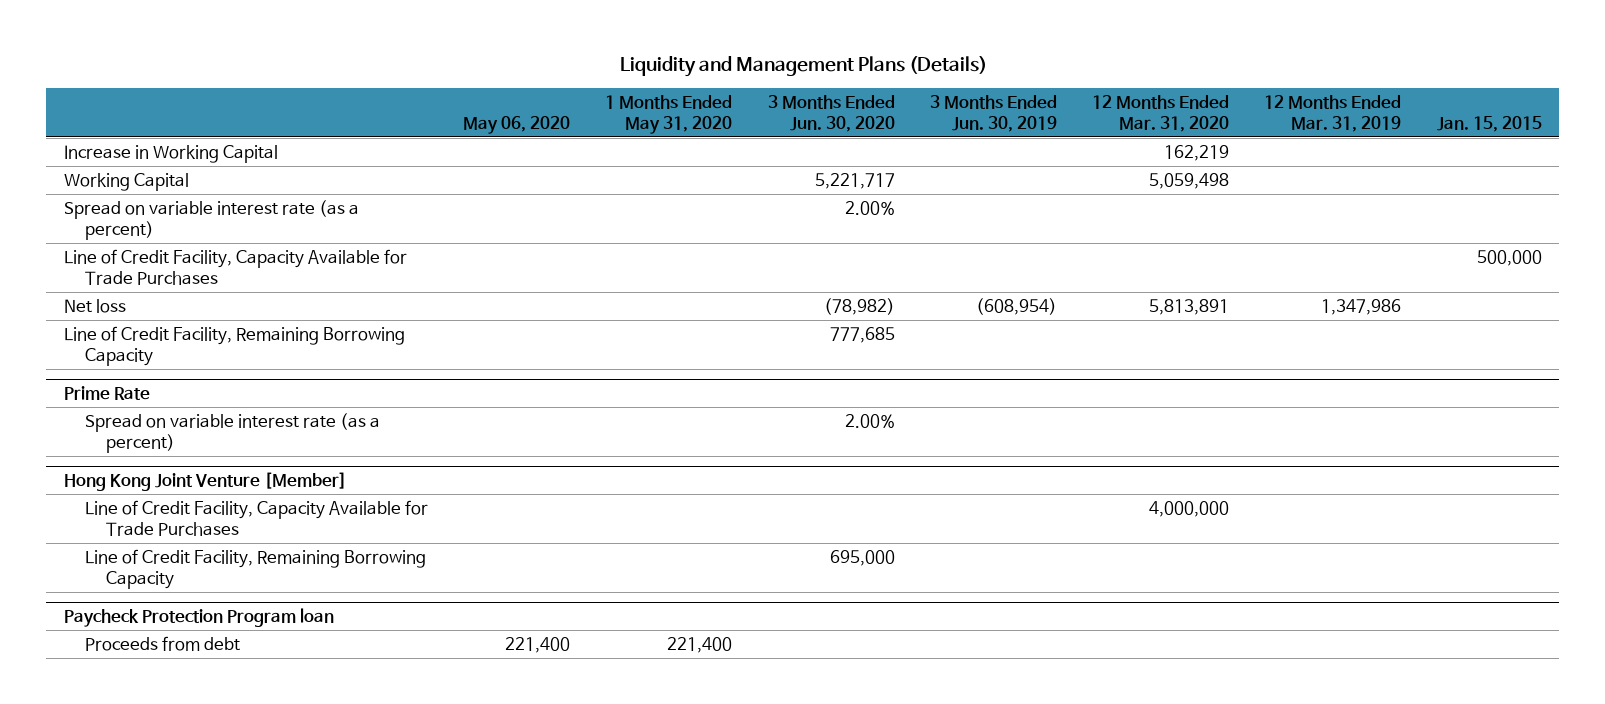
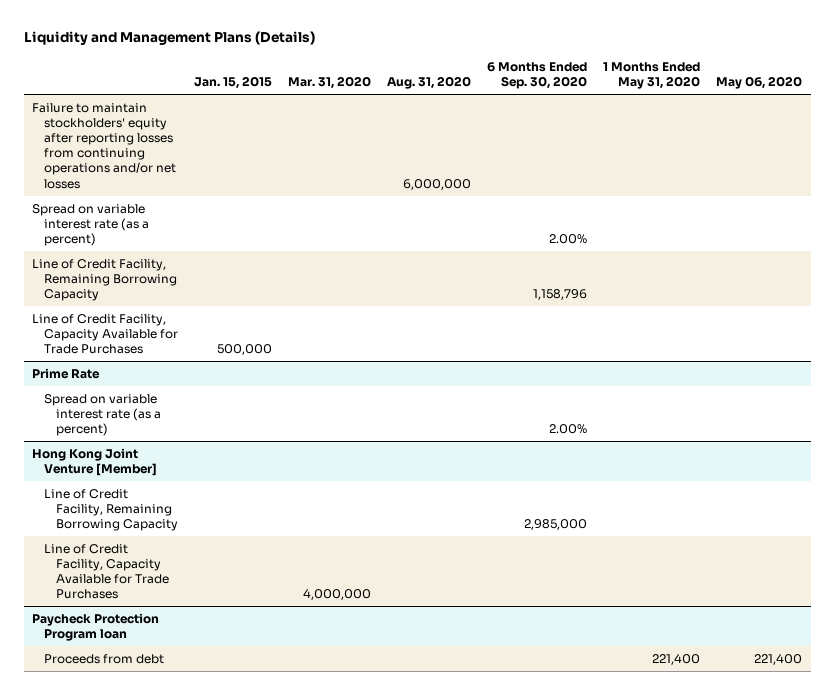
[767,94,895,132] 3 Months Ended Jun. 30, 2020 -> none
[929,94,1057,132] 3 Months Ended Jun. 30, 2019 -> none
[1092,94,1230,132] 12 Months Ended Mar. 31, 2020 -> none
[1264,94,1402,132] 12 Months Ended Mar. 31, 2019 -> none
none -> [288,76,372,90] Mar. 31, 2020
none -> [387,76,472,90] Aug. 31, 2020
none -> [487,61,588,90] 6 Months Ended Sep. 30, 2020
[63,144,278,163] Increase in Working Capital -> none
[63,172,189,191] Working Capital -> none
none -> [32,102,176,189] Failure to maintain stockholders' equity after reporting losses from continuing operations and/or net losses
[63,298,126,313] Net loss -> none
[63,248,407,285] Line of Credit Facility, Capacity Available for Trade Purchases -> [32,313,178,354] Line of Credit Facility, Capacity Available for Trade Purchases
[84,499,428,536] Line of Credit Facility, Capacity Available for Trade Purchases -> [43,543,169,600] Line of Credit Facility, Capacity Available for Trade Purchases

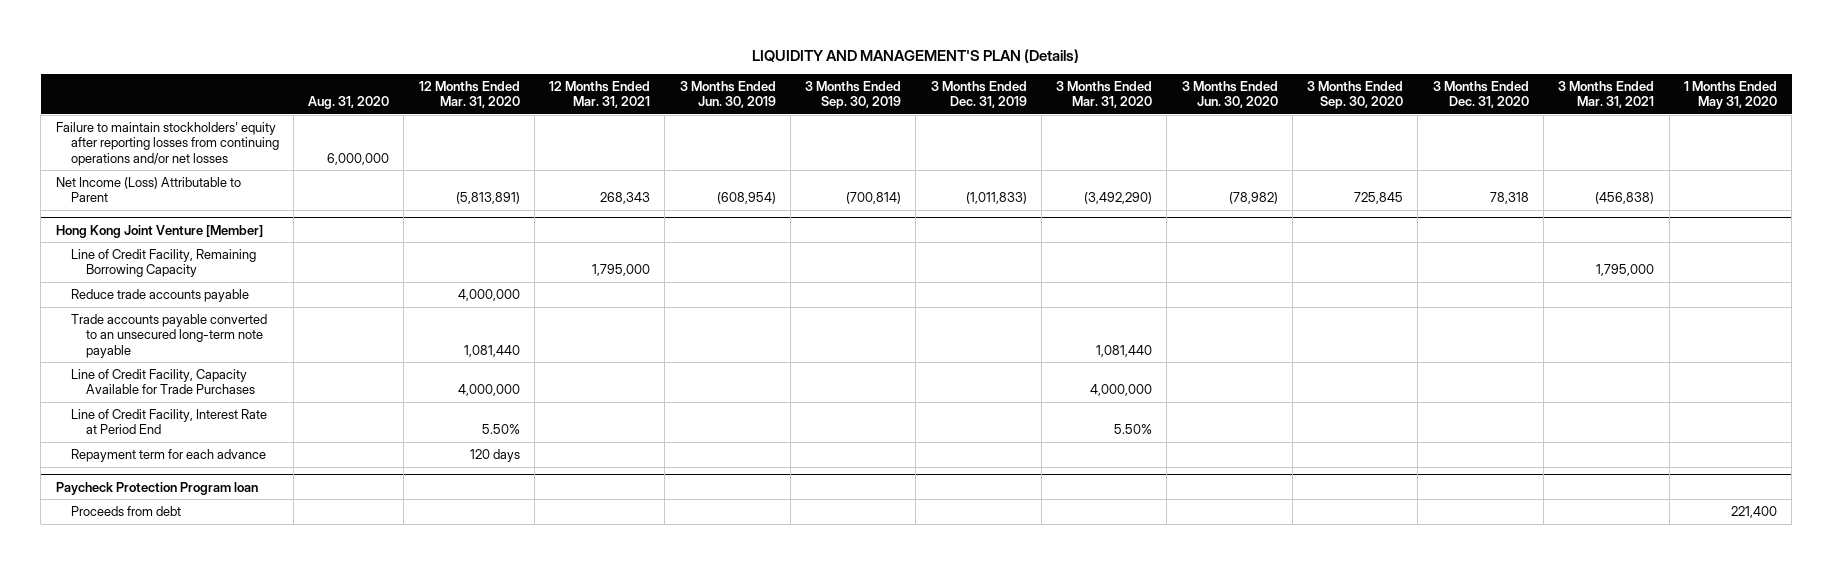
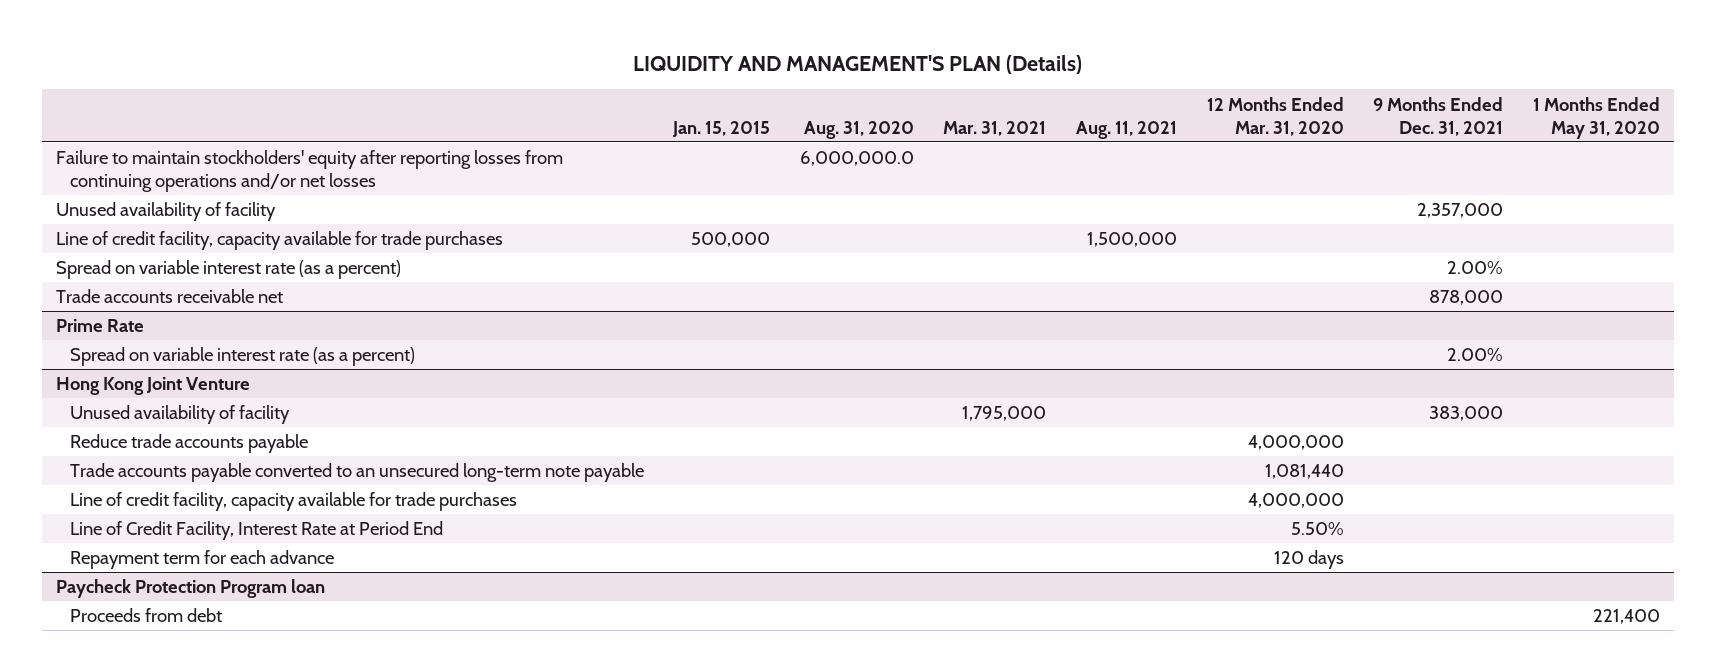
[549,80,651,109] 12 Months Ended Mar. 31, 2021 -> none
[679,80,776,109] 3 Months Ended Jun. 30, 2019 -> none
[805,80,902,110] 3 Months Ended Sep. 30, 2019 -> none
[930,80,1027,109] 3 Months Ended Dec. 31, 2019 -> none
[1056,80,1153,109] 3 Months Ended Mar. 31, 2020 -> none
[1181,80,1278,109] 3 Months Ended Jun. 30, 2020 -> none
[1307,80,1404,110] 3 Months Ended Sep. 30, 2020 -> none
[1432,80,1529,109] 3 Months Ended Dec. 31, 2020 -> none
[1558,80,1655,109] 3 Months Ended Mar. 31, 2021 -> none
none -> [672,120,771,137] Jan. 15, 2015
none -> [943,120,1047,136] Mar. 31, 2021
none -> [1075,120,1177,139] Aug. 11, 2021
none -> [1373,96,1504,136] 9 Months Ended Dec. 31, 2021
[55,177,241,203] Net Income (Loss) Attributable to Parent -> none
[327,152,390,165] 6,000,000 -> [799,151,914,167] 6,000,000.0
none -> [56,202,277,222] Unused availability of facility
none -> [56,231,504,251] Line of credit facility, capacity available for trade purchases
none -> [56,260,402,280] Spread on variable interest rate (as a percent)
none -> [56,289,284,304] Trade accounts receivable net
none -> [56,319,145,333] Prime Rate
none -> [69,347,415,367] Spread on variable interest rate (as a percent)
[55,224,263,238] Hong Kong Joint Venture [Member] -> [56,377,251,396] Hong Kong Joint Venture
[70,249,256,278] Line of Credit Facility, Remaining Borrowing Capacity -> [69,405,290,425] Unused availability of facility
[70,369,255,395] Line of Credit Facility, Capacity Available for Trade Purchases -> [69,492,517,512] Line of credit facility, capacity available for trade purchases

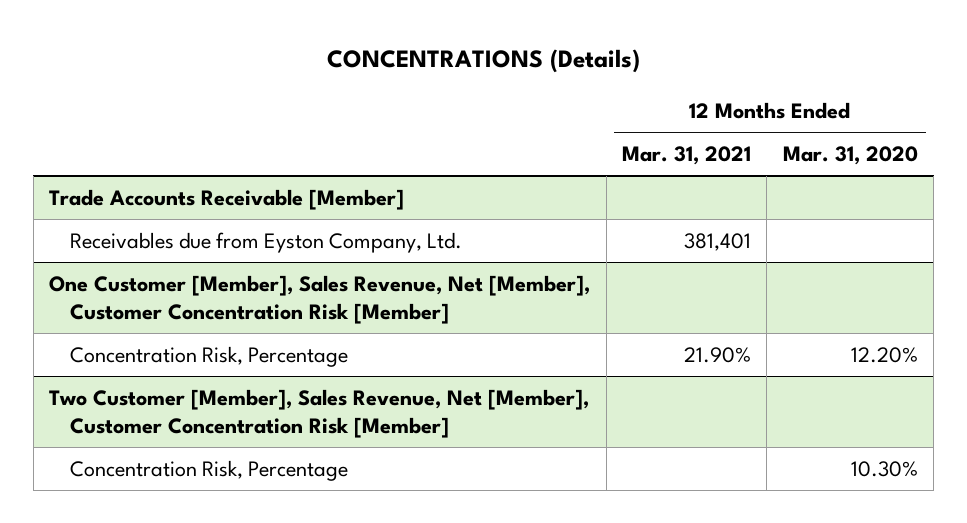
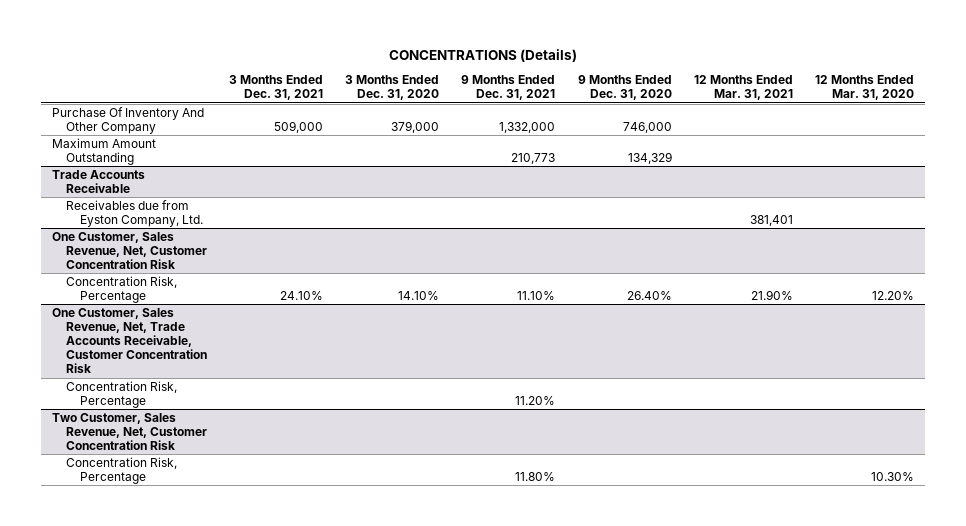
none -> [229,75,324,101] 3 Months Ended Dec. 31, 2021
none -> [345,75,440,101] 3 Months Ended Dec. 31, 2020
none -> [461,75,556,101] 9 Months Ended Dec. 31, 2021
none -> [577,75,672,101] 9 Months Ended Dec. 31, 2020
none -> [52,106,205,135] Purchase Of Inventory And Other Company
none -> [52,137,157,166] Maximum Amount Outstanding
[49,188,405,210] Trade Accounts Receivable [Member] -> [52,169,146,194] Trade Accounts Receivable
[49,274,591,324] One Customer [Member], Sales Revenue, Net [Member], Customer Concentration Risk [Member] -> [52,231,208,270] One Customer, Sales Revenue, Net, Customer Concentration Risk
none -> [52,307,208,374] One Customer, Sales Revenue, Net, Trade Accounts Receivable, Customer Concentration Risk
none -> [66,380,178,409] Concentration Risk, Percentage
[49,388,590,438] Two Customer [Member], Sales Revenue, Net [Member], Customer Concentration Risk [Member] -> [52,412,208,451] Two Customer, Sales Revenue, Net, Customer Concentration Risk

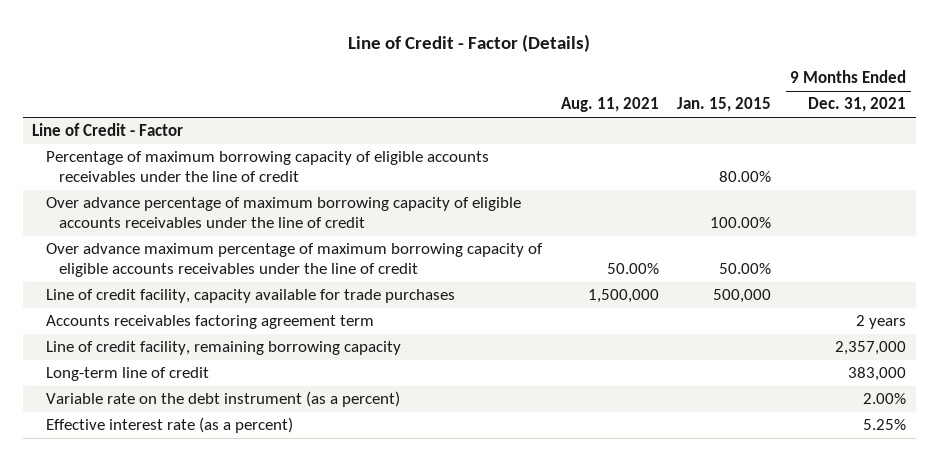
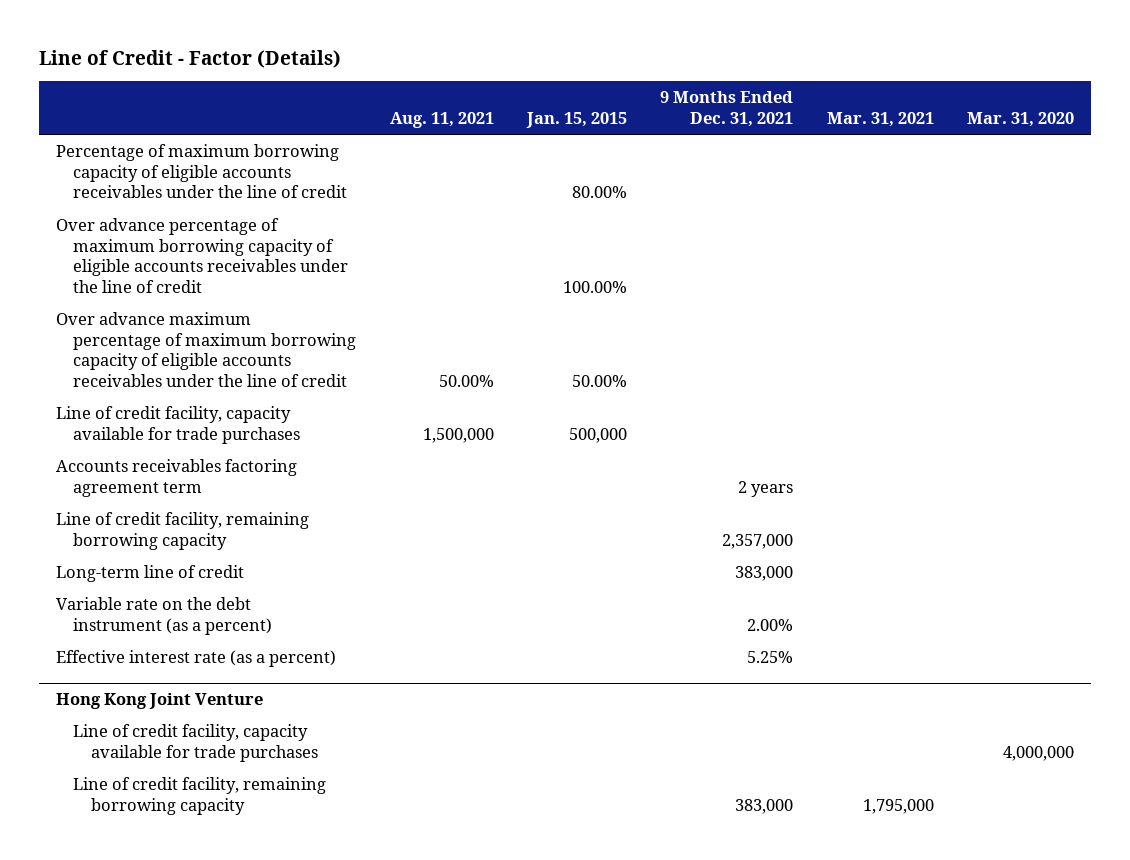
none -> [826,111,934,127] Mar. 31, 2021
none -> [966,111,1074,127] Mar. 31, 2020
[32,123,184,137] Line of Credit - Factor -> none
none -> [55,693,263,710] Hong Kong Joint Venture
none -> [73,723,318,762] Line of credit facility, capacity available for trade purchases
none -> [73,776,327,815] Line of credit facility, remaining borrowing capacity

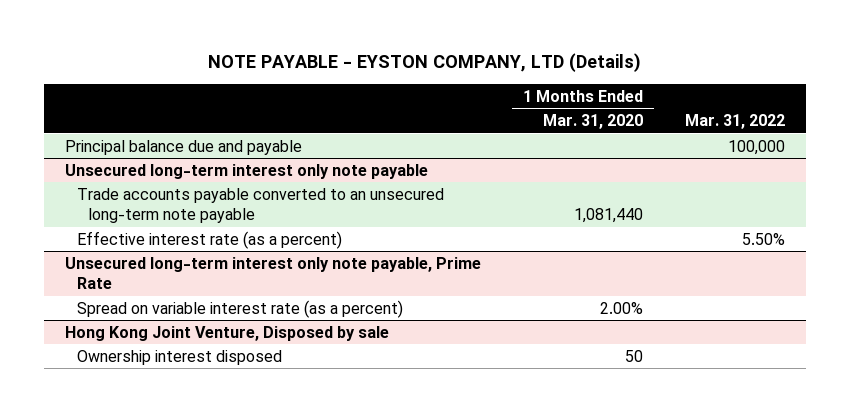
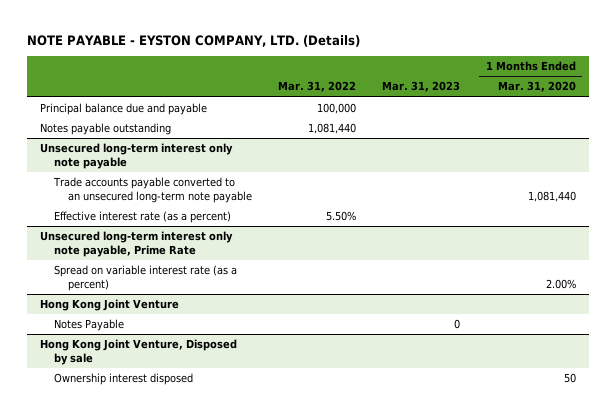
[207,53,641,73] NOTE PAYABLE - EYSTON COMPANY, LTD (Details) -> [27,34,361,47] NOTE PAYABLE - EYSTON COMPANY, LTD. (Details)
none -> [381,81,460,93] Mar. 31, 2023
none -> [40,123,172,136] Notes payable outstanding
none -> [40,299,180,312] Hong Kong Joint Venture
none -> [54,319,125,332] Notes Payable

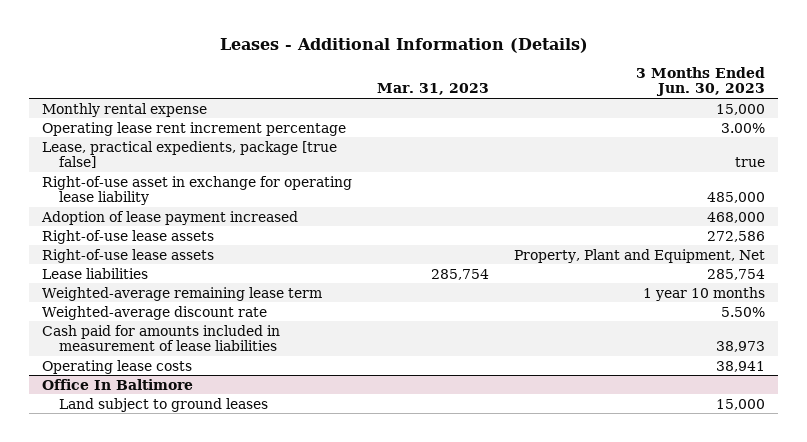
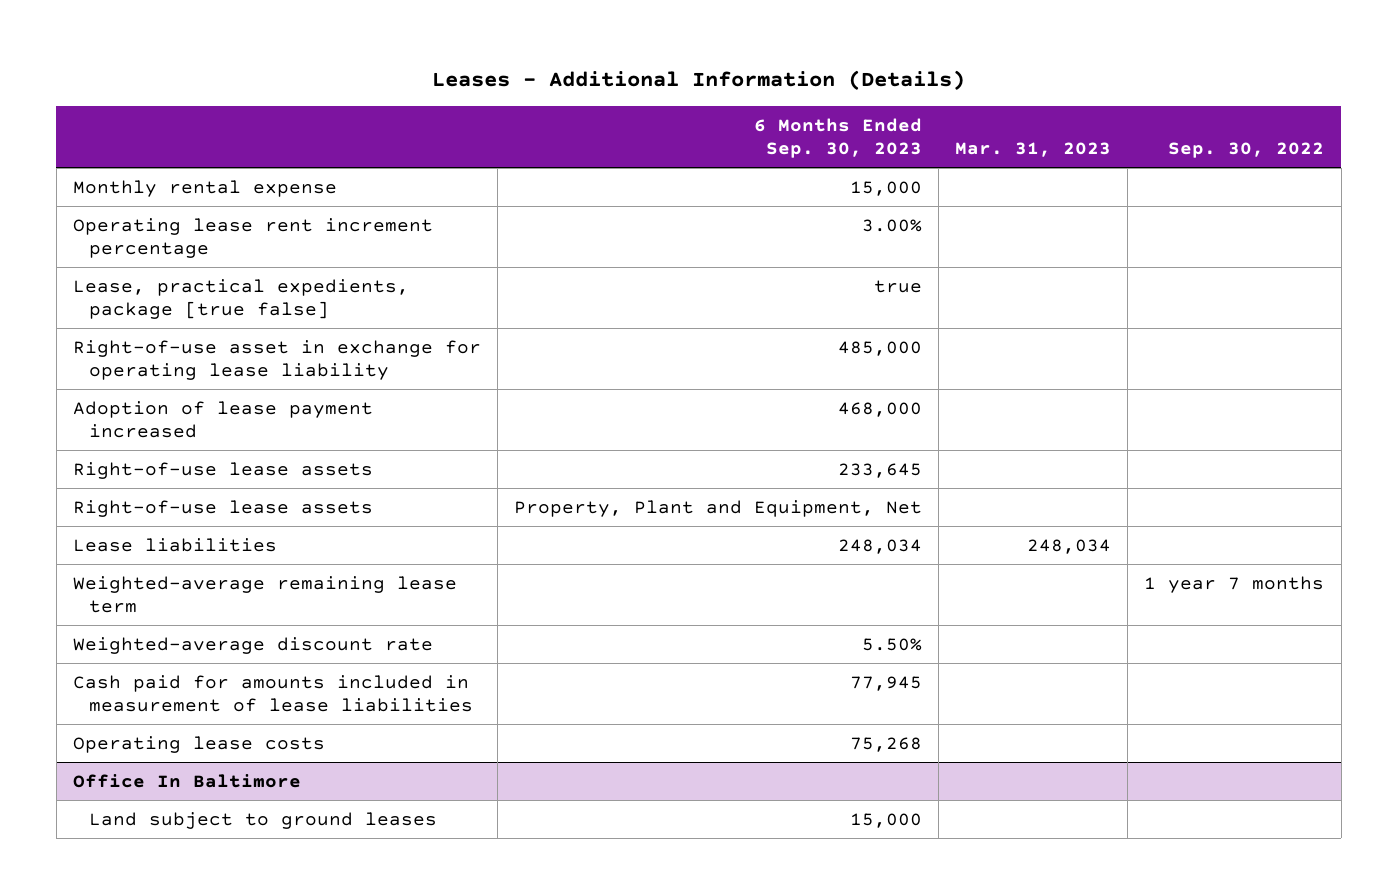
[636,66,766,97] 3 Months Ended Jun. 30, 2023 -> none
none -> [754,117,923,158] 6 Months Ended Sep. 30, 2023
none -> [1168,141,1325,158] Sep. 30, 2022
[431,268,490,280] 285,754 -> [1027,538,1112,554] 248,034

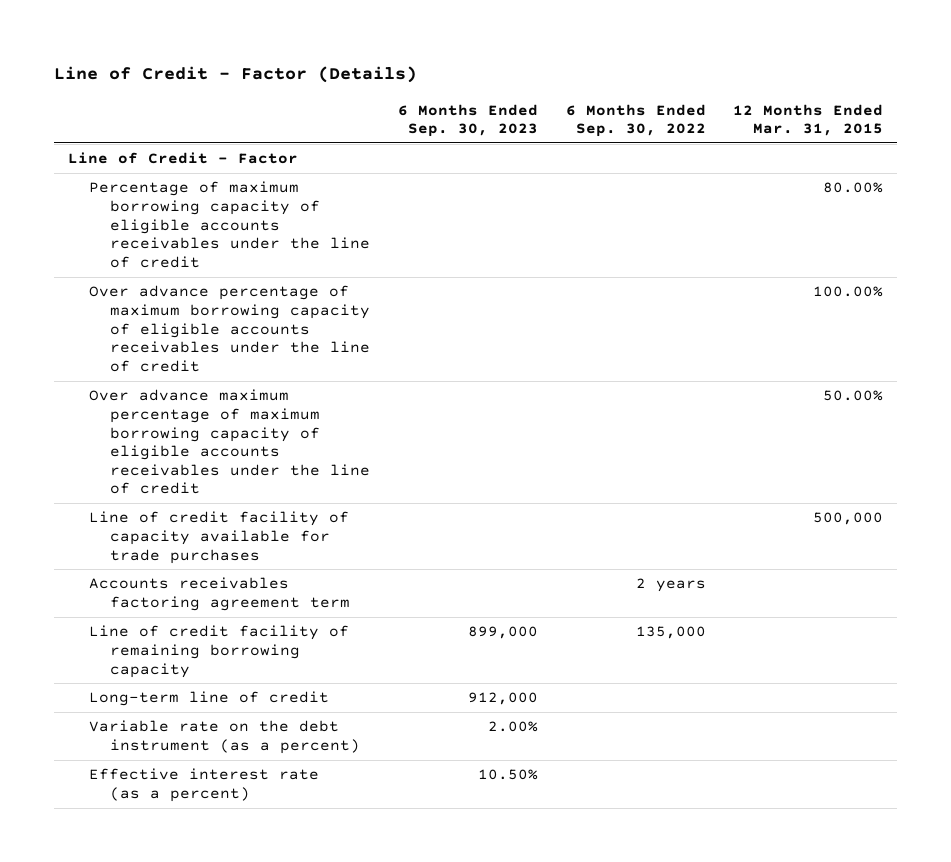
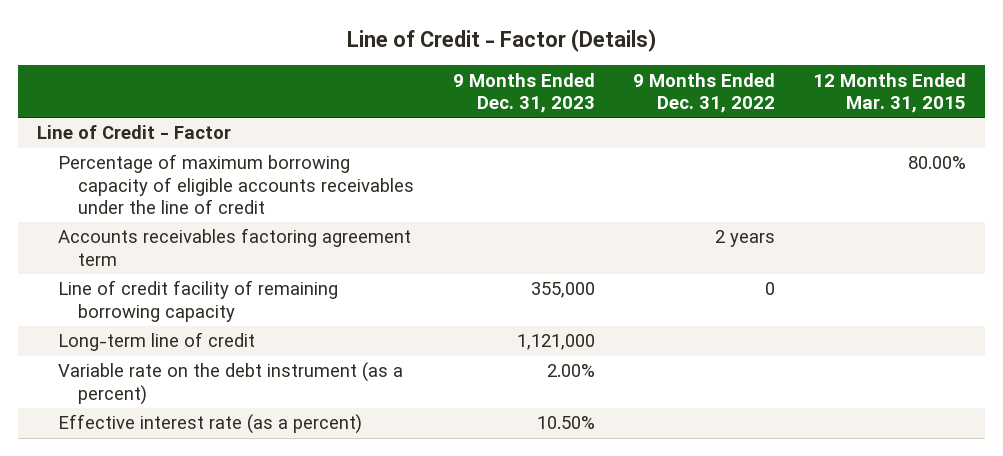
[398,103,539,138] 6 Months Ended Sep. 30, 2023 -> none
[565,103,706,138] 6 Months Ended Sep. 30, 2022 -> none
none -> [452,72,595,113] 9 Months Ended Dec. 31, 2023
none -> [632,72,775,113] 9 Months Ended Dec. 31, 2022
[89,285,371,372] Over advance percentage of maximum borrowing capacity of eligible accounts receivables under the line of credit -> none
[89,389,371,495] Over advance maximum percentage of maximum borrowing capacity of eligible accounts receivables under the line of credit -> none
[89,511,350,564] Line of credit facility of capacity available for trade purchases -> none

